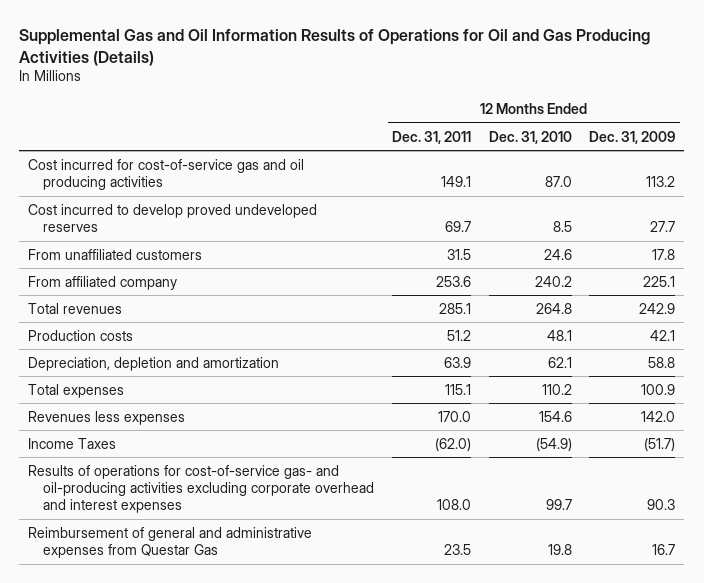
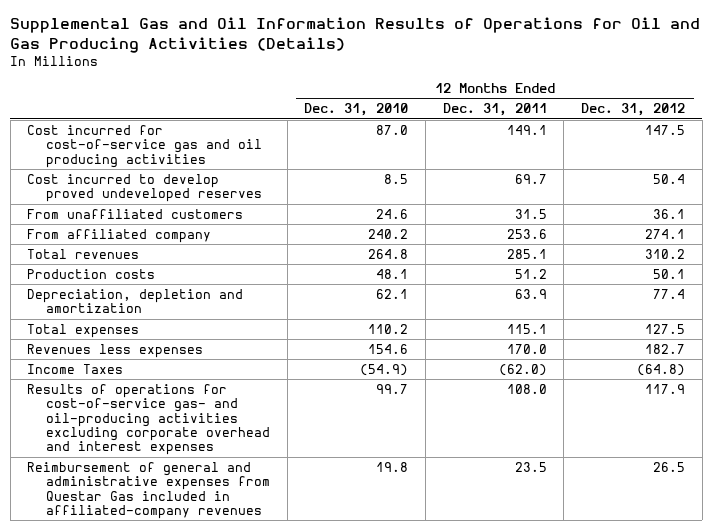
[589,130,676,144] Dec. 31, 2009 -> none
none -> [581,103,686,117] Dec. 31, 2012
[28,526,313,559] Reimbursement of general and administrative expenses from Questar Gas -> [27,461,270,520] Reimbursement of general and administrative expenses from Questar Gas included in affiliated-company revenues

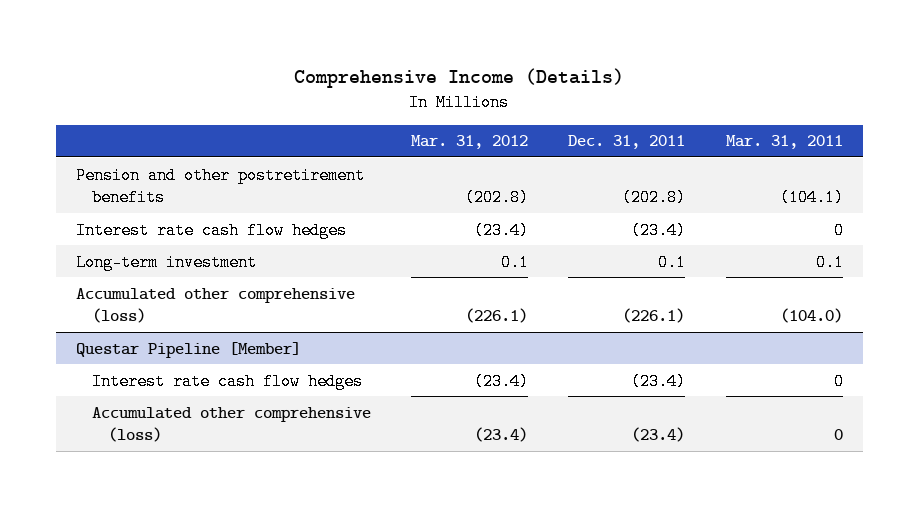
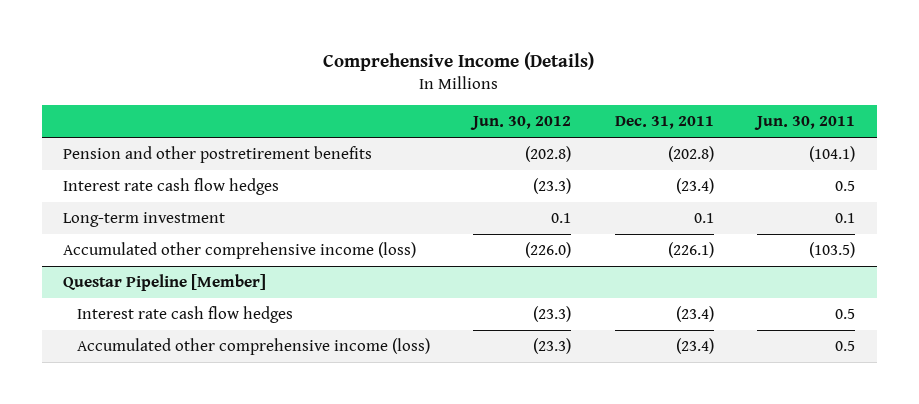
[411,135,529,150] Mar. 31, 2012 -> none
[725,135,843,150] Mar. 31, 2011 -> none
none -> [470,116,572,131] Jun. 30, 2012
none -> [754,116,856,131] Jun. 30, 2011
[75,287,355,324] Accumulated other comprehensive (loss) -> [63,242,417,260] Accumulated other comprehensive income (loss)
[91,406,371,443] Accumulated other comprehensive (loss) -> [77,338,431,356] Accumulated other comprehensive income (loss)

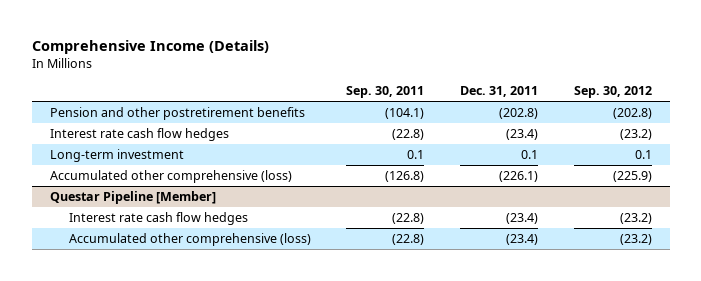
[470,116,572,131] Jun. 30, 2012 -> none
[754,116,856,131] Jun. 30, 2011 -> none
none -> [346,86,425,99] Sep. 30, 2011
none -> [573,86,652,99] Sep. 30, 2012
[63,242,417,260] Accumulated other comprehensive income (loss) -> [49,169,292,183] Accumulated other comprehensive (loss)
[77,338,431,356] Accumulated other comprehensive income (loss) -> [68,232,311,246] Accumulated other comprehensive (loss)

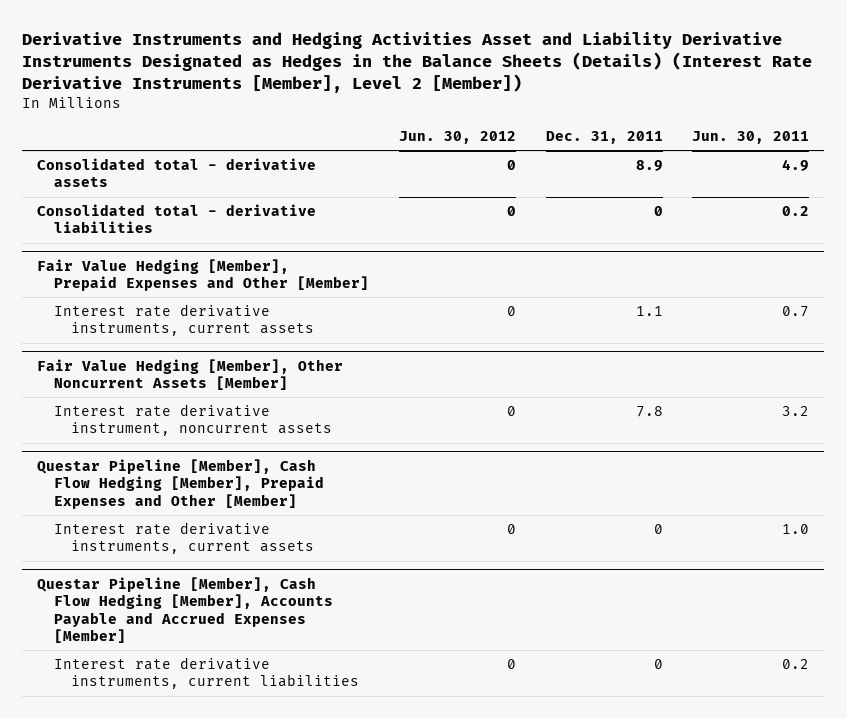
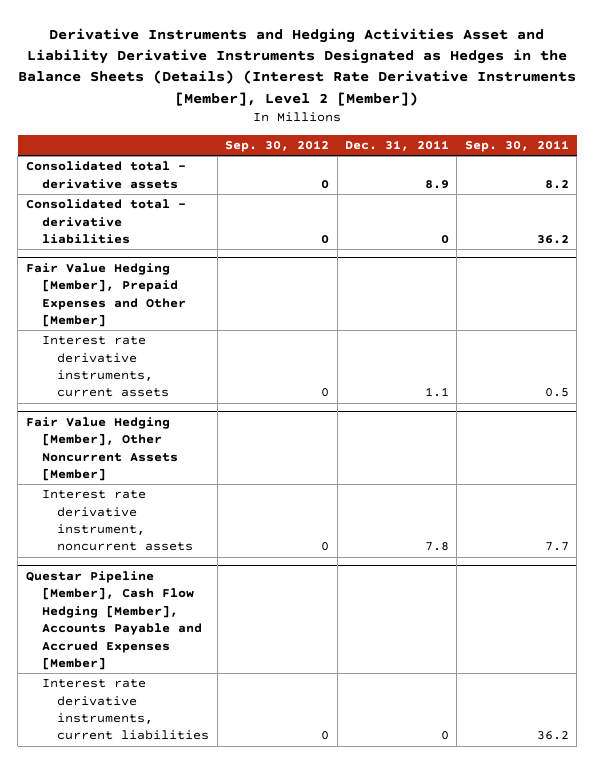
[398,131,516,145] Jun. 30, 2012 -> none
[692,131,810,145] Jun. 30, 2011 -> none
none -> [225,139,330,152] Sep. 30, 2012
none -> [464,139,569,152] Sep. 30, 2011
[37,458,325,509] Questar Pipeline [Member], Cash Flow Hedging [Member], Prepaid Expenses and Other [Member] -> none
[54,522,314,555] Interest rate derivative instruments, current assets -> none

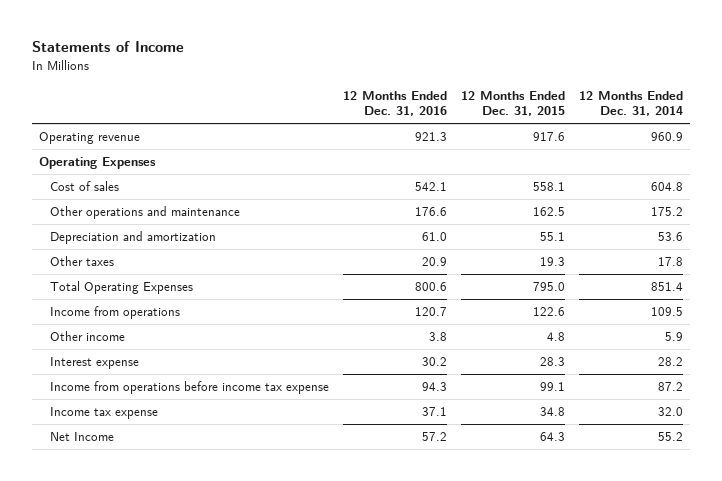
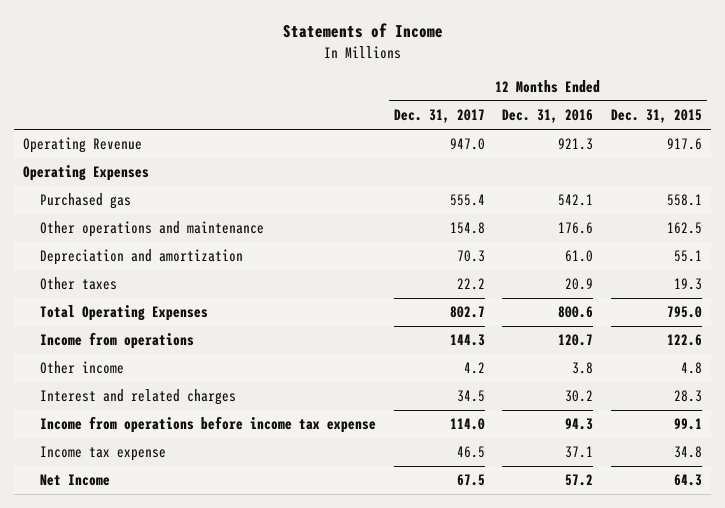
[578,90,683,117] 12 Months Ended Dec. 31, 2014 -> none
none -> [393,109,485,124] Dec. 31, 2017
[39,132,141,145] Operating revenue -> [23,137,143,154] Operating Revenue
[50,181,120,192] Cost of sales -> [39,193,131,210] Purchased gas
[50,357,140,370] Interest expense -> [39,389,236,406] Interest and related charges

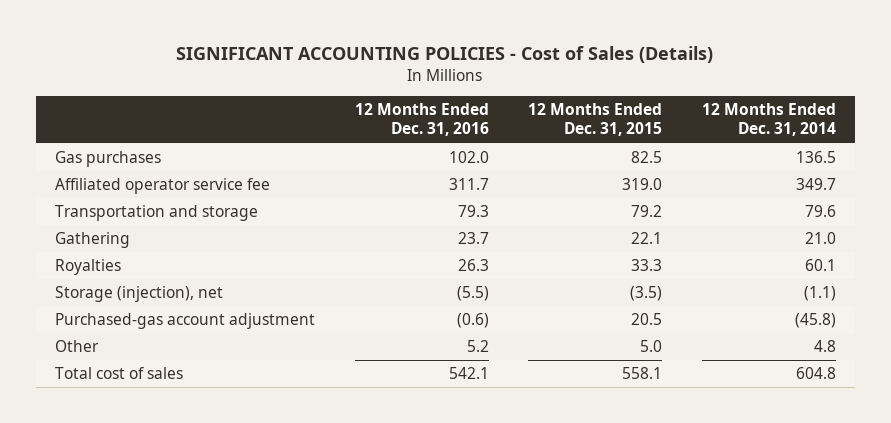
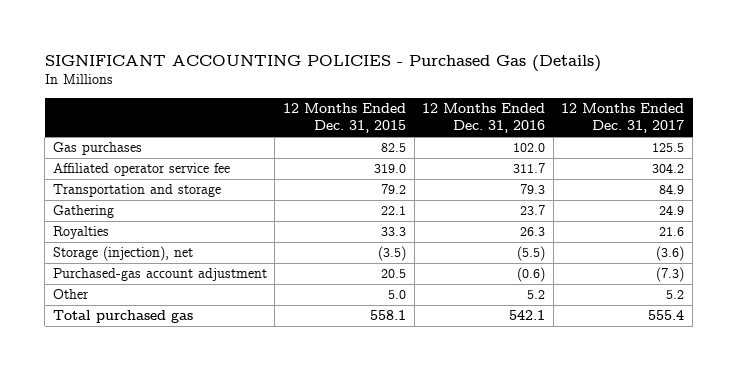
[176,45,714,63] SIGNIFICANT ACCOUNTING POLICIES - Cost of Sales (Details) -> [44,54,601,72] SIGNIFICANT ACCOUNTING POLICIES - Purchased Gas (Details)
[701,103,836,137] 12 Months Ended Dec. 31, 2014 -> none
none -> [561,103,685,134] 12 Months Ended Dec. 31, 2017
[55,367,184,380] Total cost of sales -> [52,310,193,324] Total purchased gas

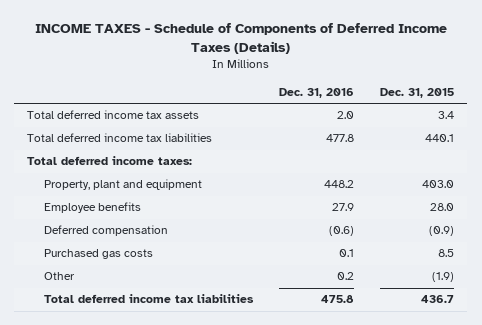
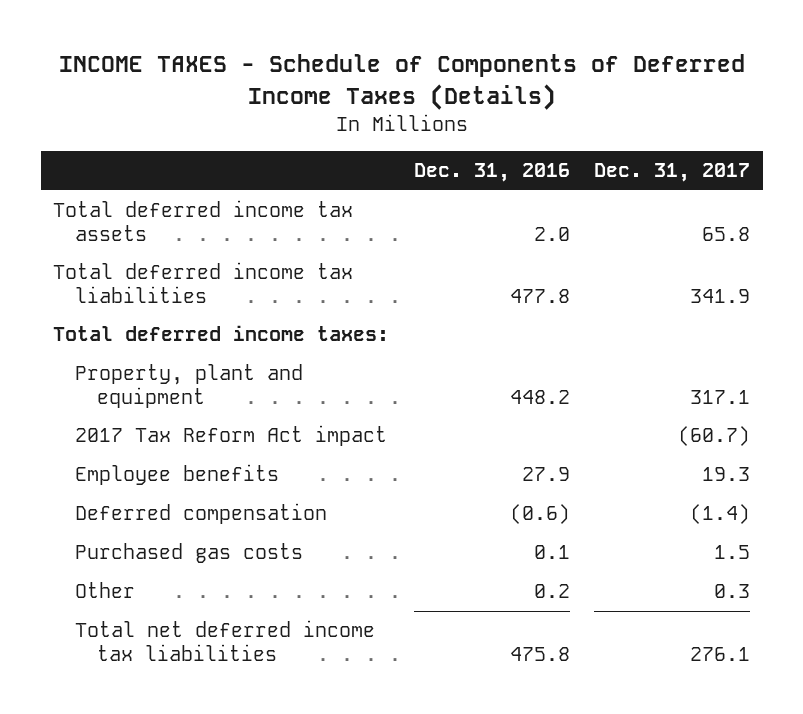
[380,88,455,99] Dec. 31, 2015 -> none
none -> [594,163,751,183] Dec. 31, 2017
none -> [75,425,388,447] 2017 Tax Reform Act impact
[44,294,255,304] Total deferred income tax liabilities -> [75,620,376,662] Total net deferred income tax liabilities

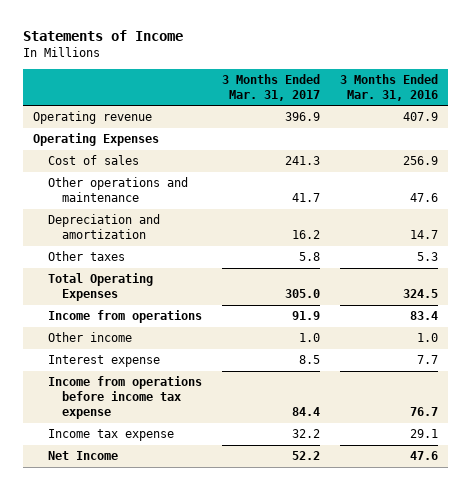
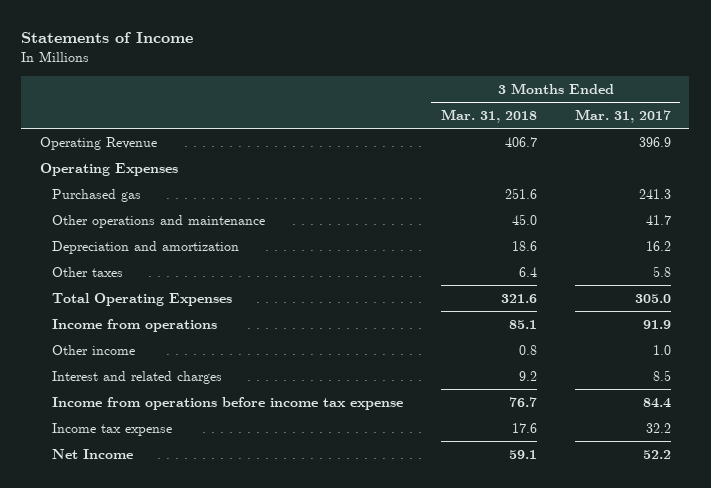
[340,73,439,101] 3 Months Ended Mar. 31, 2016 -> none
none -> [440,109,537,124] Mar. 31, 2018
[32,111,152,125] Operating revenue -> [40,136,158,150] Operating Revenue
[47,155,139,166] Cost of sales -> [52,188,142,202] Purchased gas
[47,355,160,368] Interest expense -> none
none -> [52,370,223,384] Interest and related charges

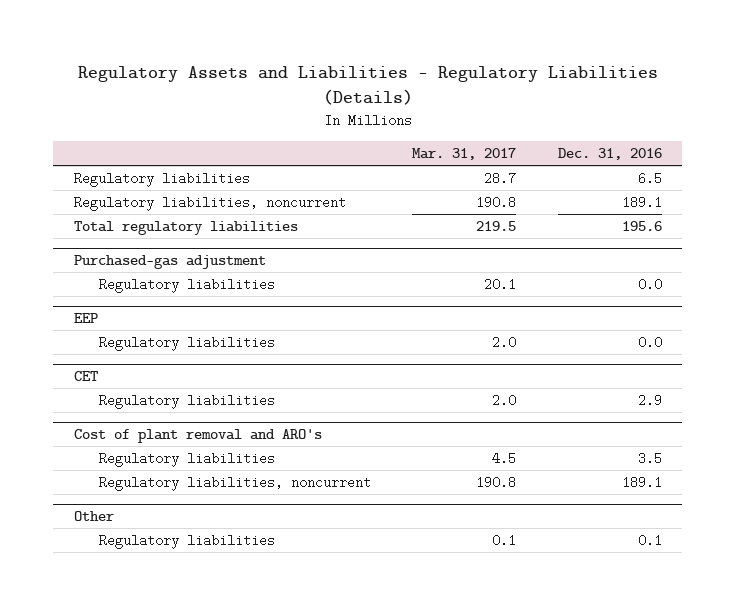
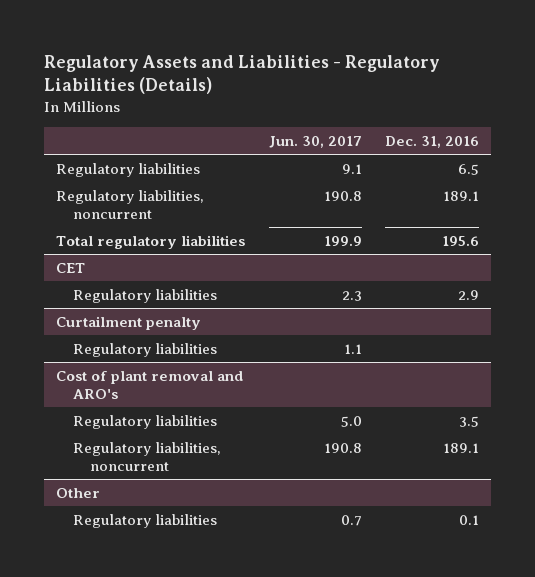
[412,148,517,161] Mar. 31, 2017 -> none
none -> [268,135,362,148] Jun. 30, 2017
[74,254,267,269] Purchased-gas adjustment -> none
[98,277,275,293] Regulatory liabilities -> none
[74,312,99,323] EEP -> none
[98,335,275,351] Regulatory liabilities -> none
none -> [55,315,201,330] Curtailment penalty
none -> [72,342,217,357] Regulatory liabilities

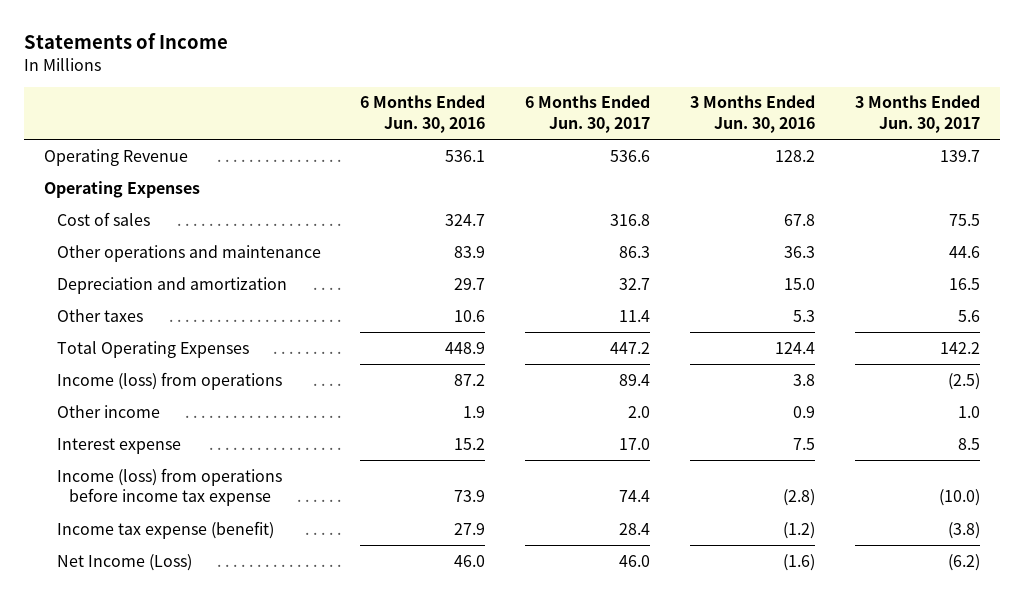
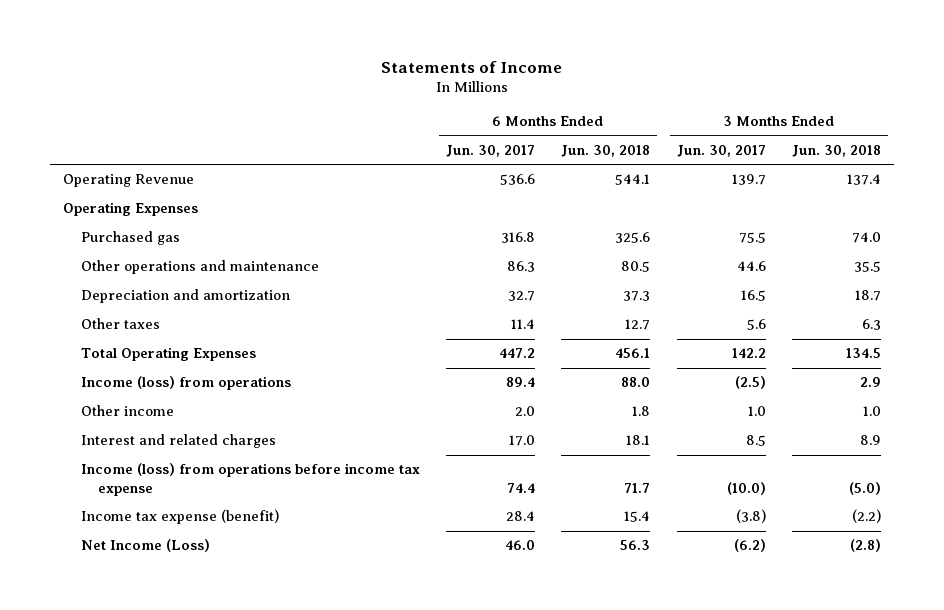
[360,95,486,133] 6 Months Ended Jun. 30, 2016 -> none
[690,95,816,133] 3 Months Ended Jun. 30, 2016 -> none
none -> [561,145,651,158] Jun. 30, 2018
none -> [791,145,881,158] Jun. 30, 2018
[56,211,150,226] Cost of sales -> [80,231,180,246] Purchased gas
[56,437,181,454] Interest expense -> [80,434,276,449] Interest and related charges

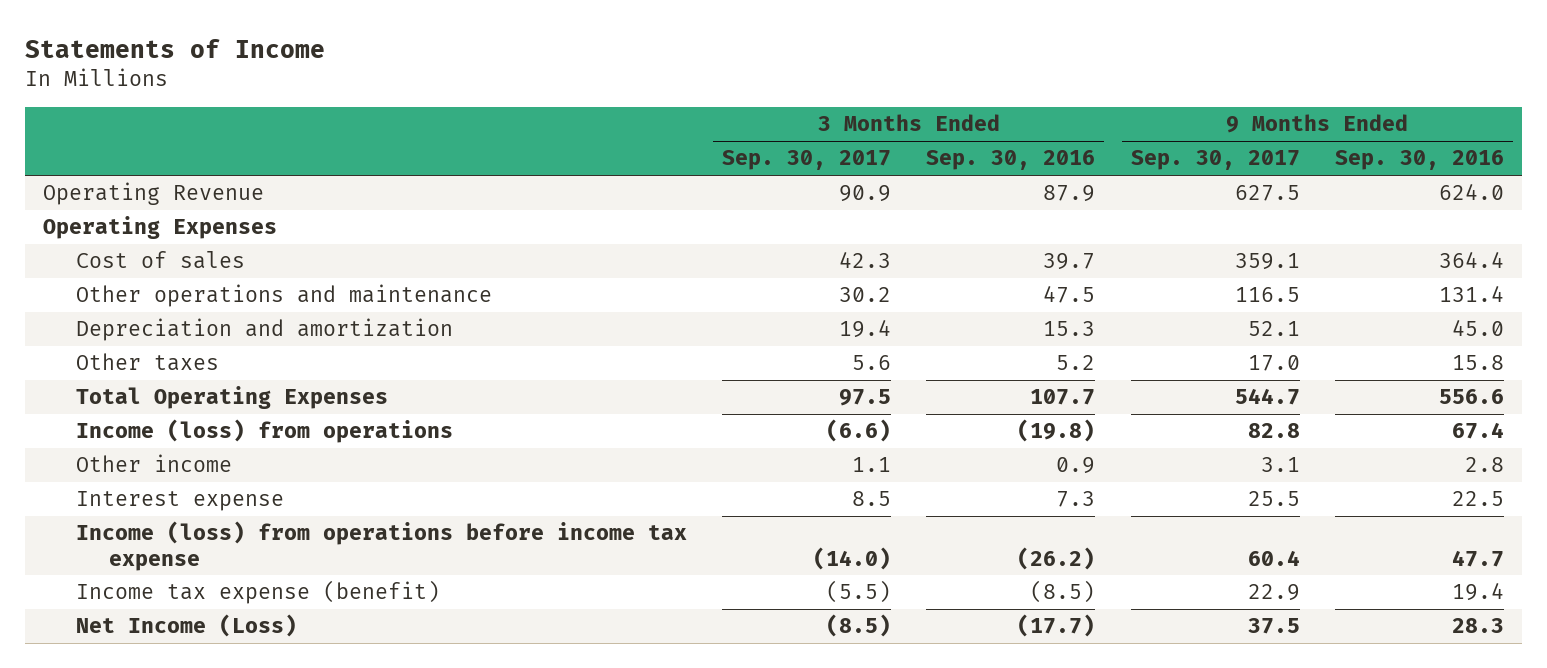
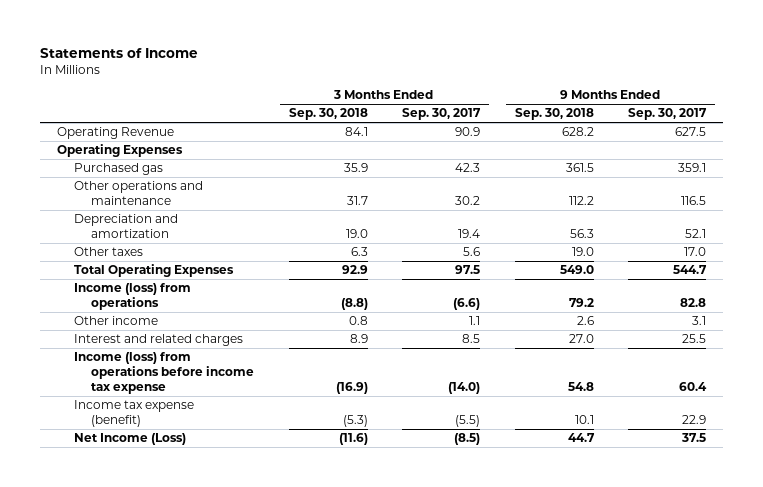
[926,150,1096,171] Sep. 30, 2016 -> none
[1334,150,1504,171] Sep. 30, 2016 -> none
none -> [288,108,368,121] Sep. 30, 2018
none -> [514,108,594,121] Sep. 30, 2018
[75,251,245,270] Cost of sales -> [74,163,164,176] Purchased gas
[75,491,284,512] Interest expense -> [74,334,244,347] Interest and related charges

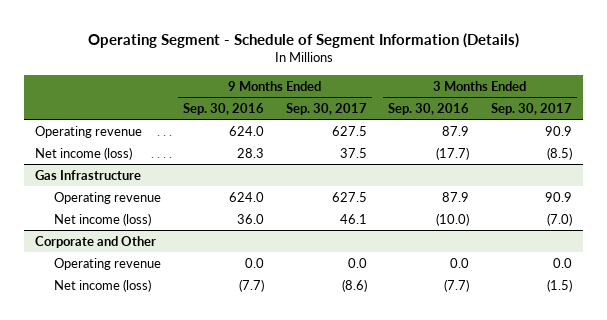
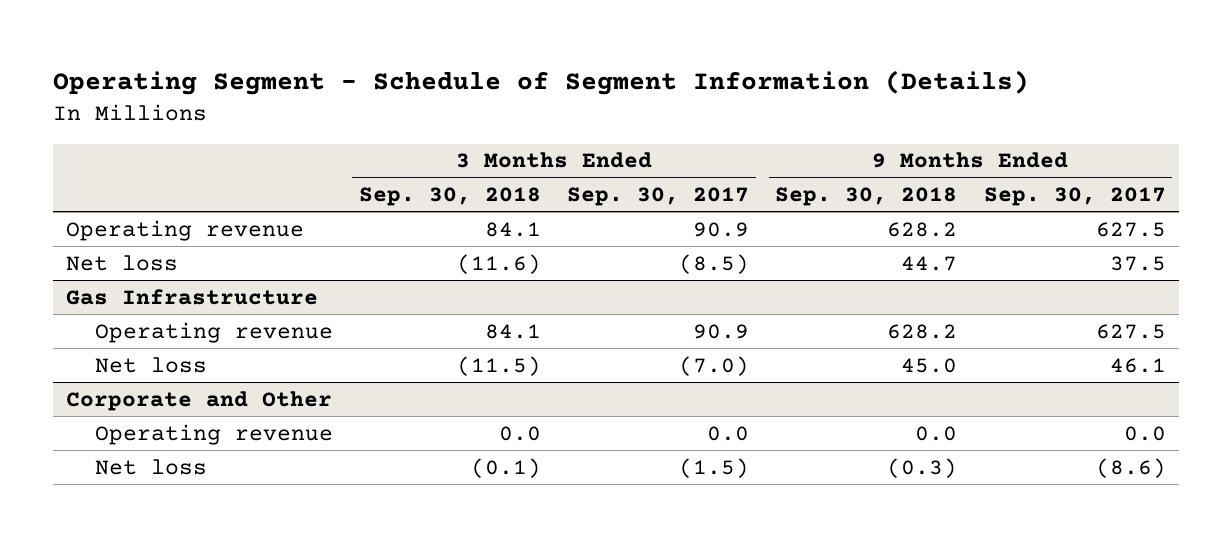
[183,102,265,115] Sep. 30, 2016 -> none
[388,102,470,115] Sep. 30, 2016 -> none
none -> [358,187,541,207] Sep. 30, 2018
none -> [775,187,958,207] Sep. 30, 2018
[35,146,133,160] Net income (loss) -> [66,254,179,271] Net loss
[54,212,152,226] Net income (loss) -> [94,356,207,373] Net loss
[54,278,152,292] Net income (loss) -> [94,458,207,475] Net loss

